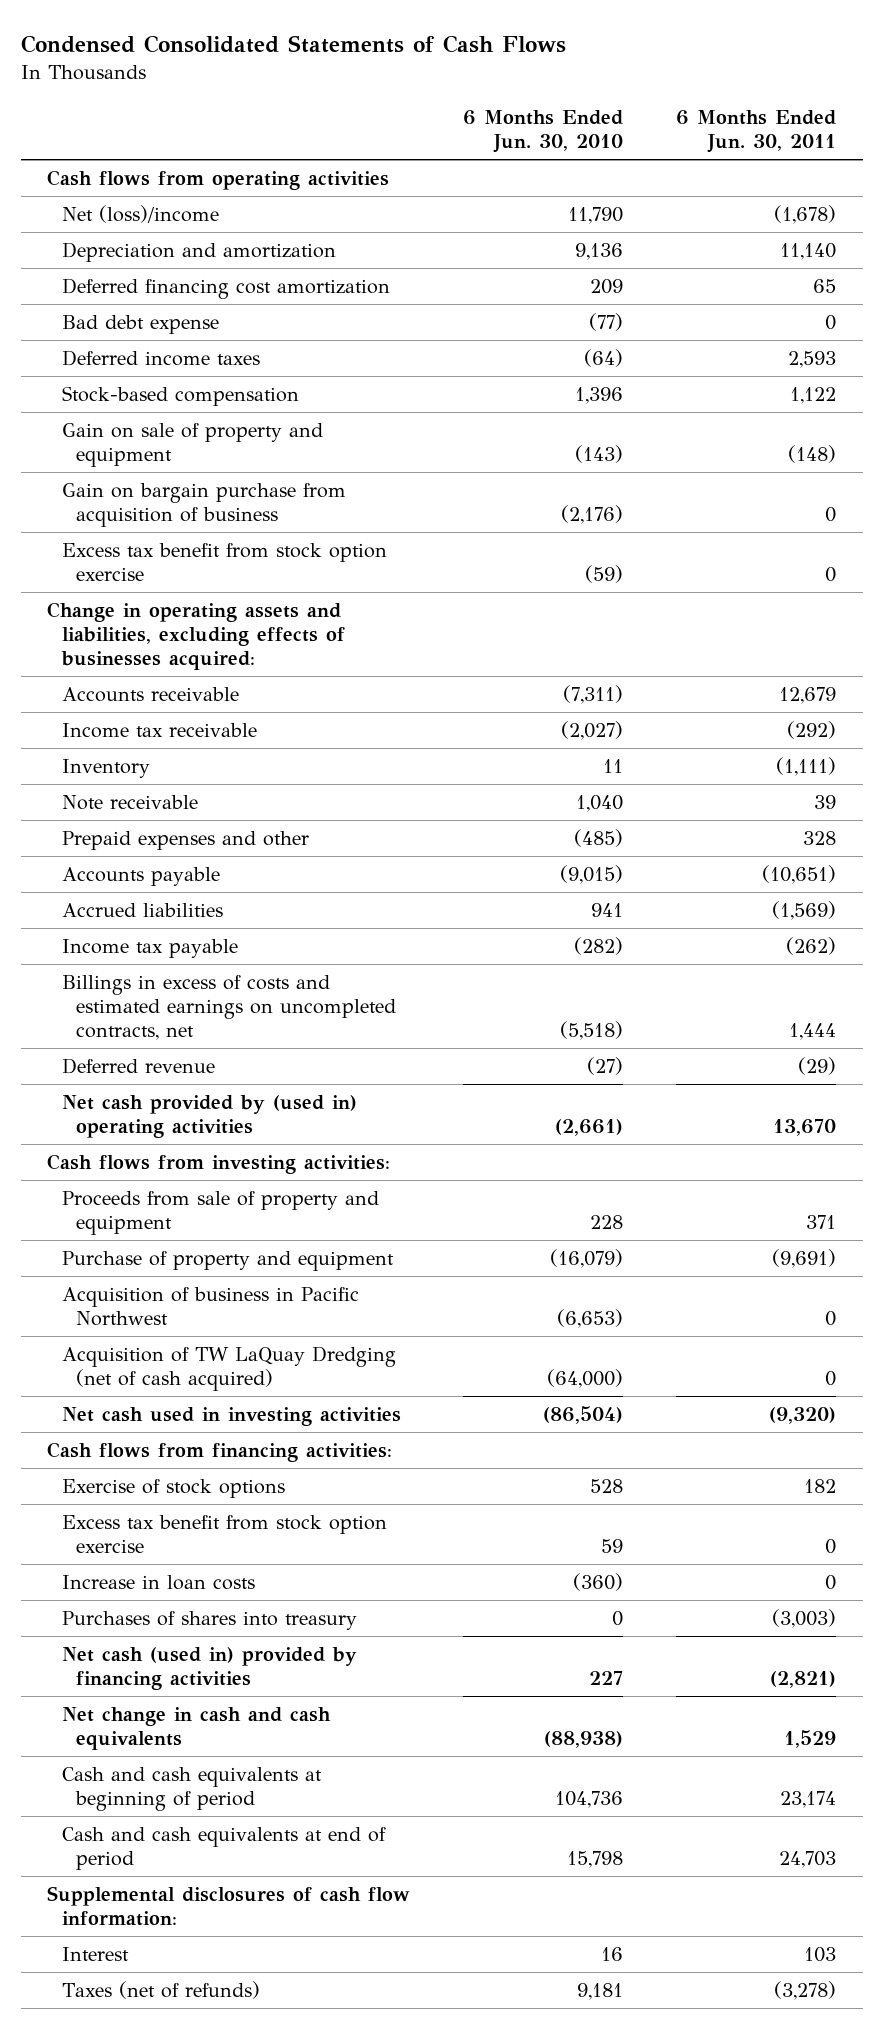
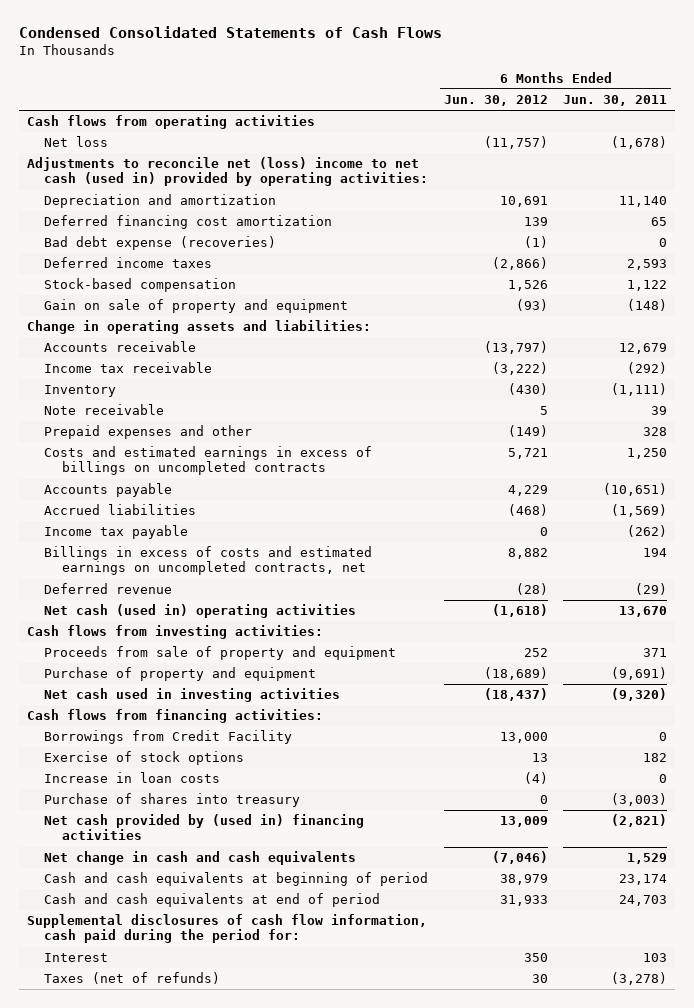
[463,109,624,153] 6 Months Ended Jun. 30, 2010 -> none
none -> [443,95,548,107] Jun. 30, 2012
[61,205,219,224] Net (loss)/income -> [44,136,109,148] Net loss
none -> [26,157,429,187] Adjustments to reconcile net (loss) income to net cash (used in) provided by operating activities:
[61,315,219,335] Bad debt expense -> [44,236,277,251] Bad debt expense (recoveries)
[61,483,346,528] Gain on bargain purchase from acquisition of business -> none
[61,543,387,582] Excess tax benefit from stock option exercise -> none
[47,602,345,671] Change in operating assets and liabilities, excluding effects of businesses acquired: -> [26,320,371,335] Change in operating assets and liabilities:
none -> [44,446,373,476] Costs and estimated earnings in excess of billings on uncompleted contracts
[789,1023,837,1041] 1,444 -> [643,548,668,558] 194
[61,1095,357,1139] Net cash provided by (used in) operating activities -> [44,604,357,619] Net cash (used in) operating activities
[61,1287,359,1327] Acquisition of business in Pacific Northwest -> none
[61,1346,396,1392] Acquisition of TW LaQuay Dredging (net of cash acquired) -> none
none -> [44,730,293,745] Borrowings from Credit Facility
[61,1515,387,1554] Excess tax benefit from stock option exercise -> none
[61,1611,357,1631] Purchases of shares into treasury -> [44,793,301,808] Purchase of shares into treasury
[61,1647,357,1691] Net cash (used in) provided by financing activities -> [44,814,365,841] Net cash provided by (used in) financing activities
[47,1886,411,1927] Supplemental disclosures of cash flow information: -> [26,914,427,944] Supplemental disclosures of cash flow information, cash paid during the period for:

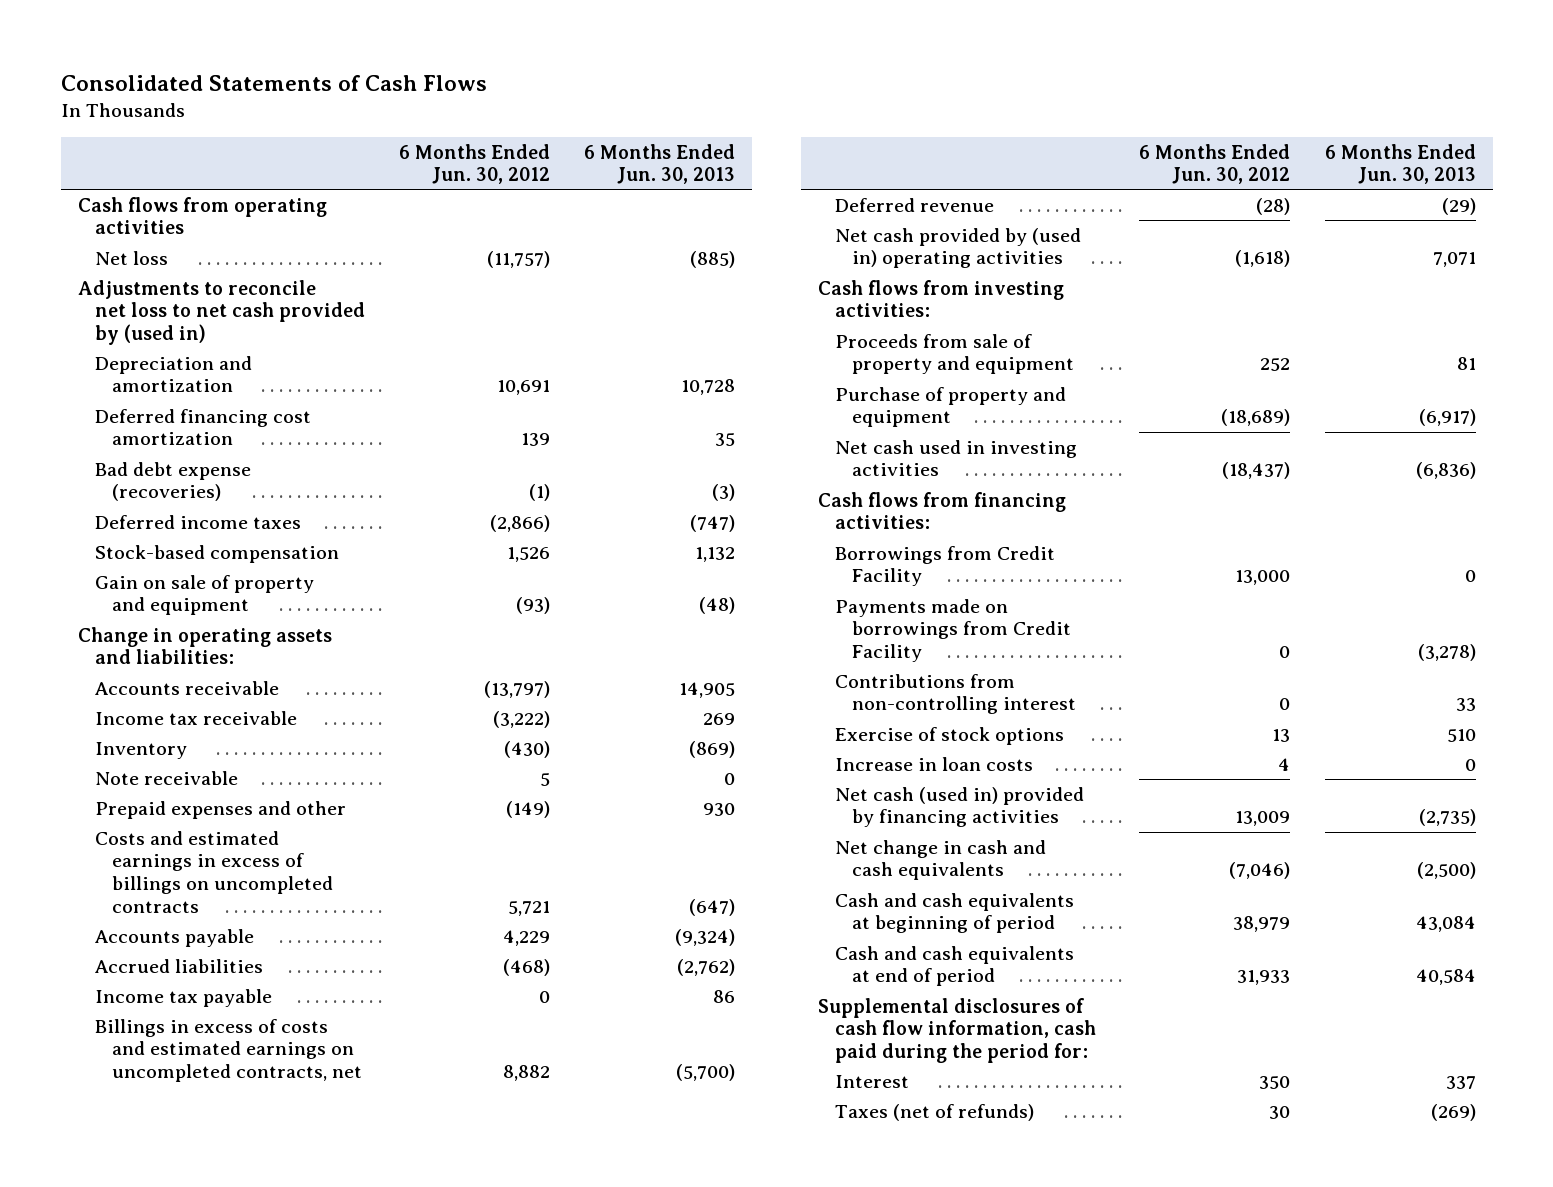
[18,26,442,39] Condensed Consolidated Statements of Cash Flows -> [60,74,487,91] Consolidated Statements of Cash Flows
[563,95,668,107] Jun. 30, 2011 -> none
none -> [584,143,736,185] 6 Months Ended Jun. 30, 2013
[26,157,429,187] Adjustments to reconcile net (loss) income to net cash (used in) provided by operating activities: -> [77,279,365,346] Adjustments to reconcile net loss to net cash provided by (used in)
[44,604,357,619] Net cash (used in) operating activities -> [835,227,1082,269] Net cash provided by (used in) operating activities
none -> [835,598,1072,663] Payments made on borrowings from Credit Facility
none -> [835,673,1077,715] Contributions from non-controlling interest
[44,793,301,808] Purchase of shares into treasury -> none
[523,772,548,785] (4) -> [1278,757,1291,771] 4
[44,814,365,841] Net cash provided by (used in) financing activities -> [835,786,1085,828] Net cash (used in) provided by financing activities

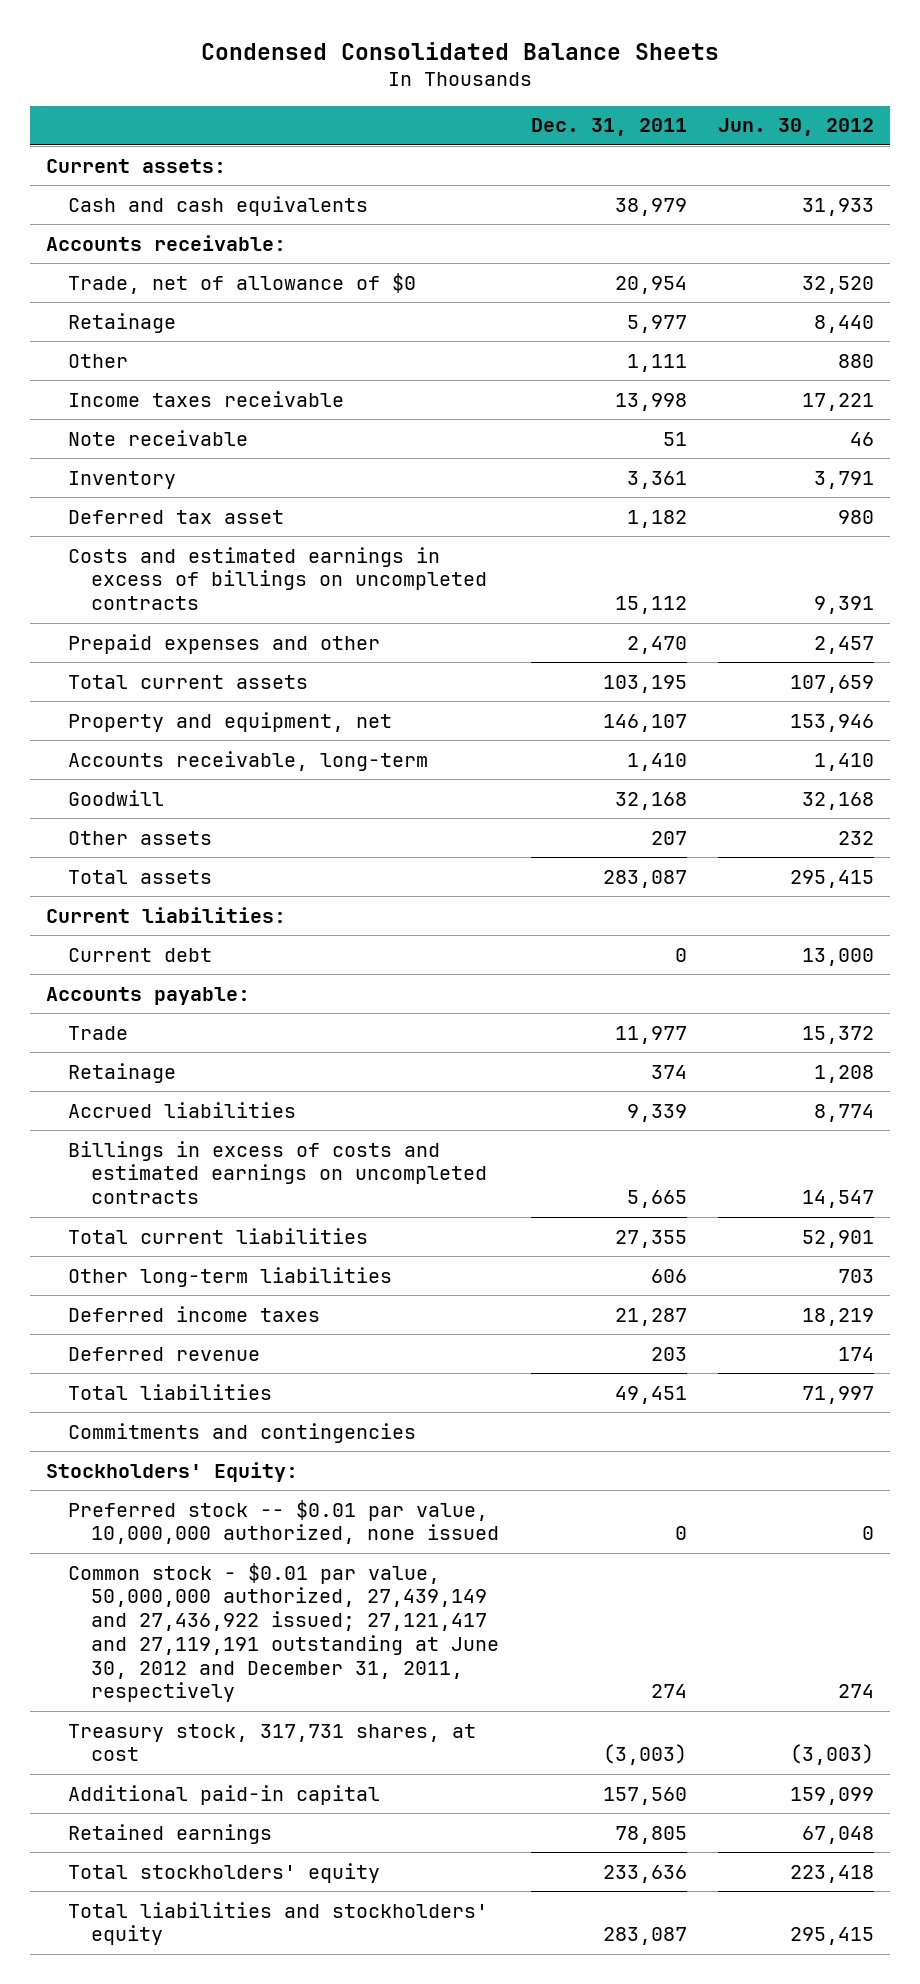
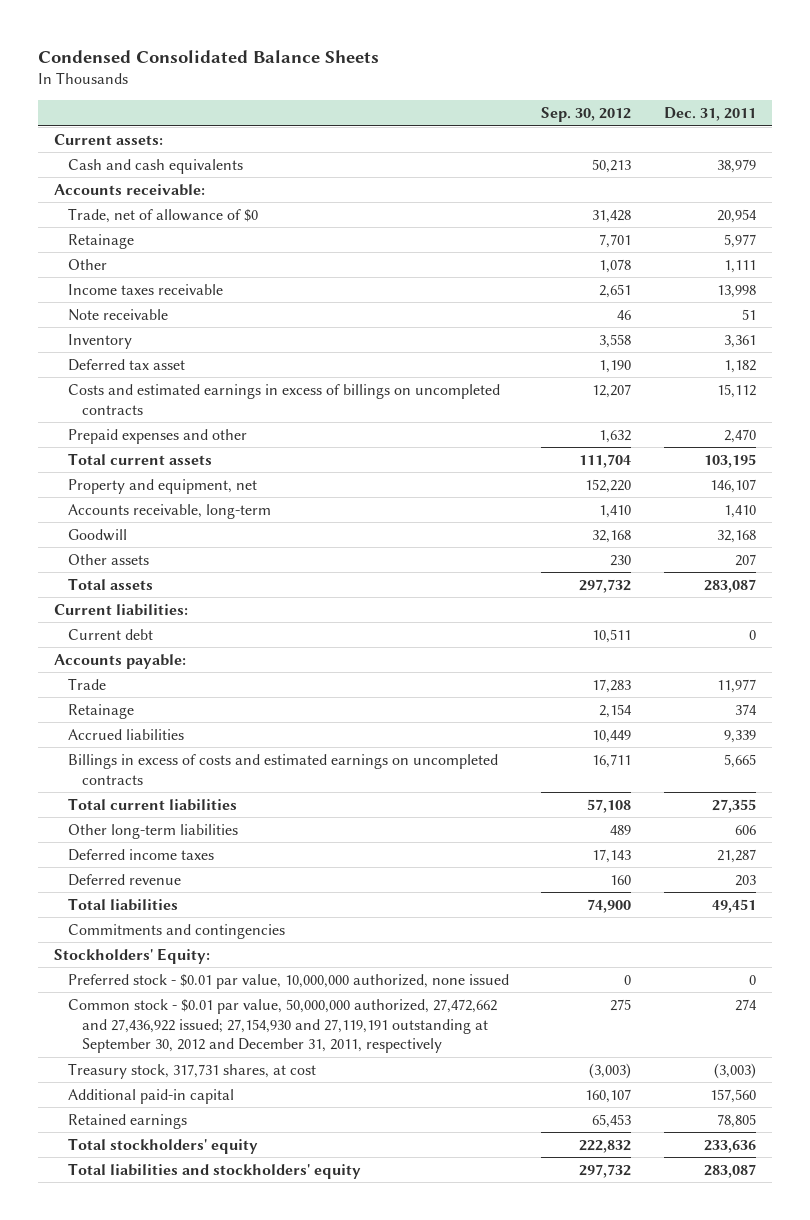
[718,118,875,137] Jun. 30, 2012 -> none
none -> [541,107,632,123] Sep. 30, 2012
[68,1499,500,1545] Preferred stock -- $0.01 par value, 10,000,000 authorized, none issued -> [68,973,510,989] Preferred stock - $0.01 par value, 10,000,000 authorized, none issued
[68,1562,500,1703] Common stock - $0.01 par value, 50,000,000 authorized, 27,439,149 and 27,436,922 issued; 27,121,417 and 27,119,191 outstanding at June 30, 2012 and December 31, 2011, respectively -> [68,998,498,1054] Common stock - $0.01 par value, 50,000,000 authorized, 27,472,662 and 27,436,922 issued; 27,154,930 and 27,119,191 outstanding at September 30, 2012 and December 31, 2011, respectively

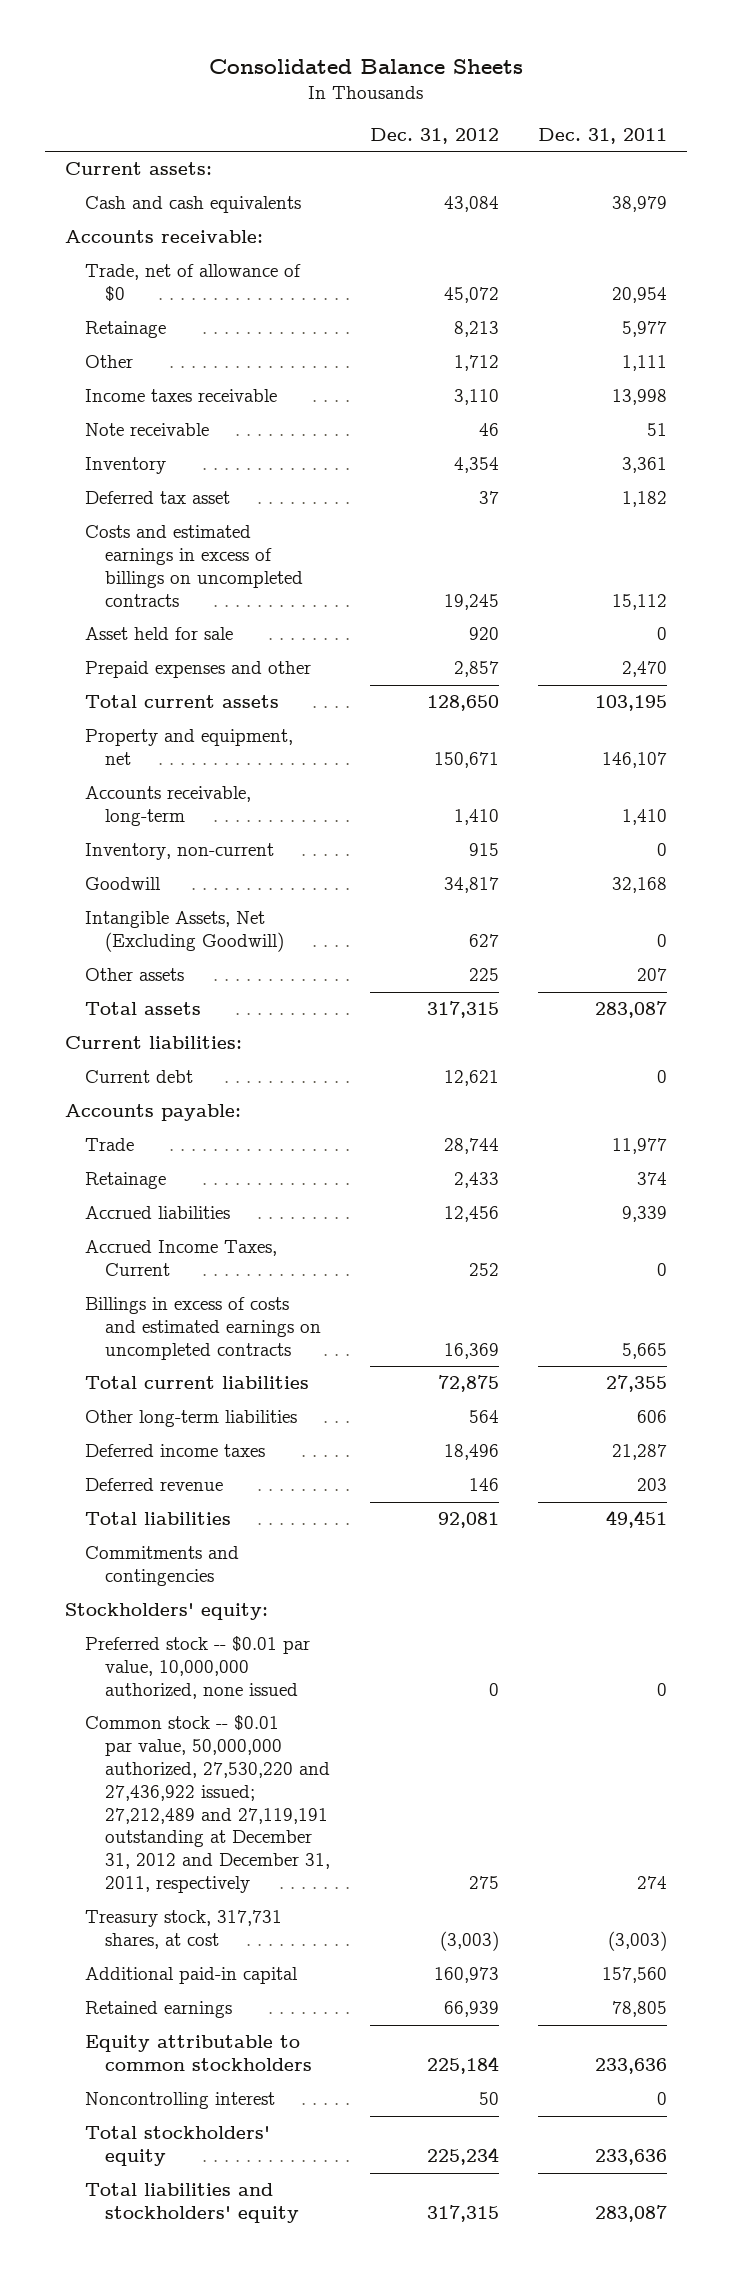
[37,49,379,63] Condensed Consolidated Balance Sheets -> [208,58,523,74] Consolidated Balance Sheets
[541,107,632,123] Sep. 30, 2012 -> none
none -> [369,127,499,144] Dec. 31, 2012
none -> [84,627,233,641] Asset held for sale
none -> [84,843,274,861] Inventory, non-current
none -> [84,911,285,953] Intangible Assets, Net (Excluding Goodwill)
none -> [84,1240,277,1277] Accrued Income Taxes, Current
[54,947,211,964] Stockholders' Equity: -> [64,1603,268,1621] Stockholders' equity:
[68,973,510,989] Preferred stock - $0.01 par value, 10,000,000 authorized, none issued -> [84,1636,310,1699] Preferred stock -- $0.01 par value, 10,000,000 authorized, none issued
[68,998,498,1054] Common stock - $0.01 par value, 50,000,000 authorized, 27,472,662 and 27,436,922 issued; 27,154,930 and 27,119,191 outstanding at September 30, 2012 and December 31, 2011, respectively -> [84,1715,331,1894] Common stock -- $0.01 par value, 50,000,000 authorized, 27,530,220 and 27,436,922 issued; 27,212,489 and 27,119,191 outstanding at December 31, 2012 and December 31, 2011, respectively
none -> [84,2035,313,2072] Equity attributable to common stockholders
none -> [84,2092,275,2110] Noncontrolling interest

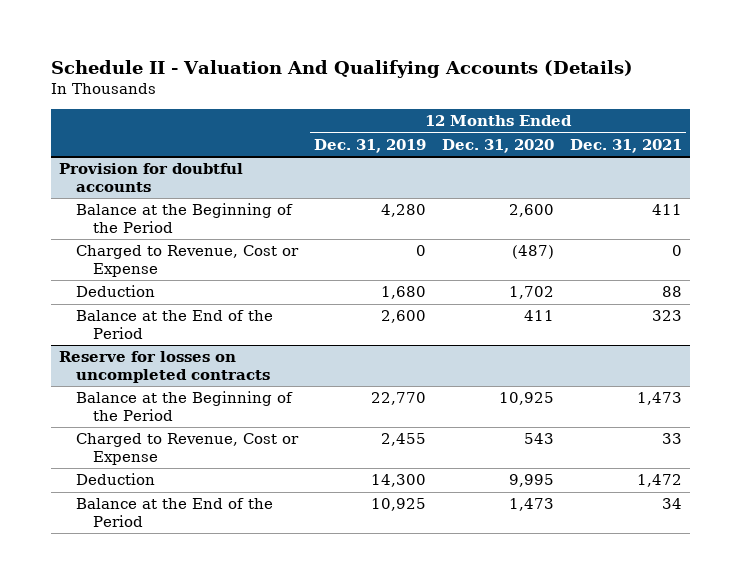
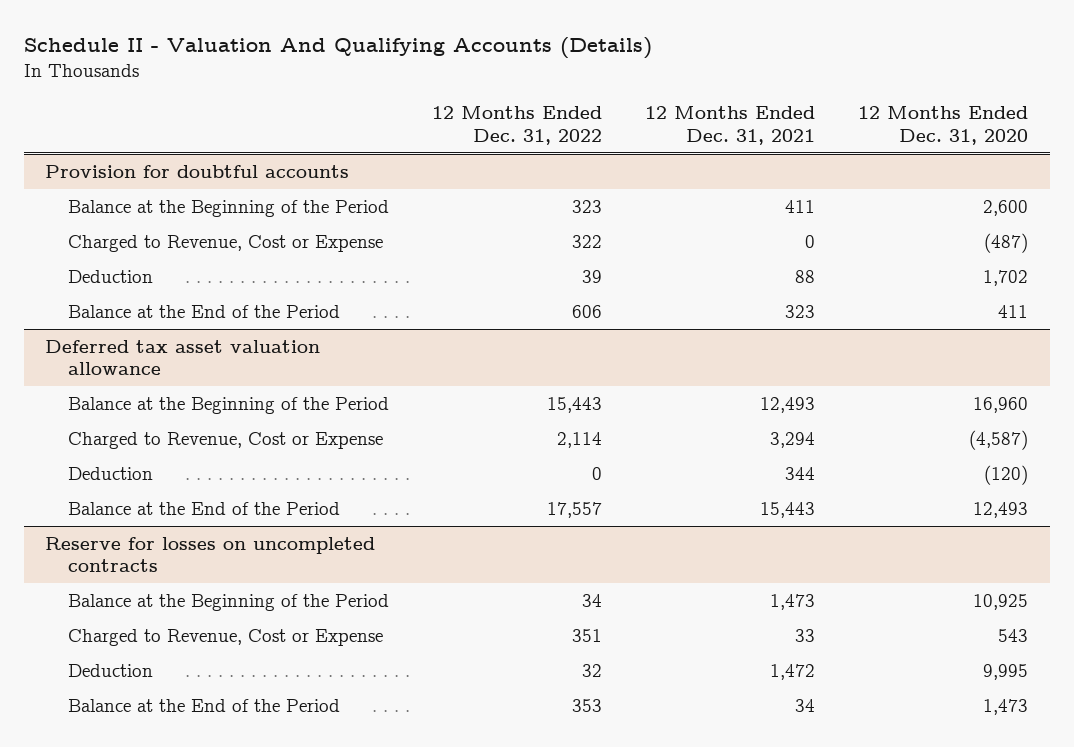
[313,139,426,154] Dec. 31, 2019 -> none
none -> [431,105,602,145] 12 Months Ended Dec. 31, 2022
none -> [45,339,321,376] Deferred tax asset valuation allowance
none -> [67,396,389,414] Balance at the Beginning of the Period
none -> [67,431,383,449] Charged to Revenue, Cost or Expense
none -> [67,466,153,480] Deduction
none -> [67,501,340,515] Balance at the End of the Period

